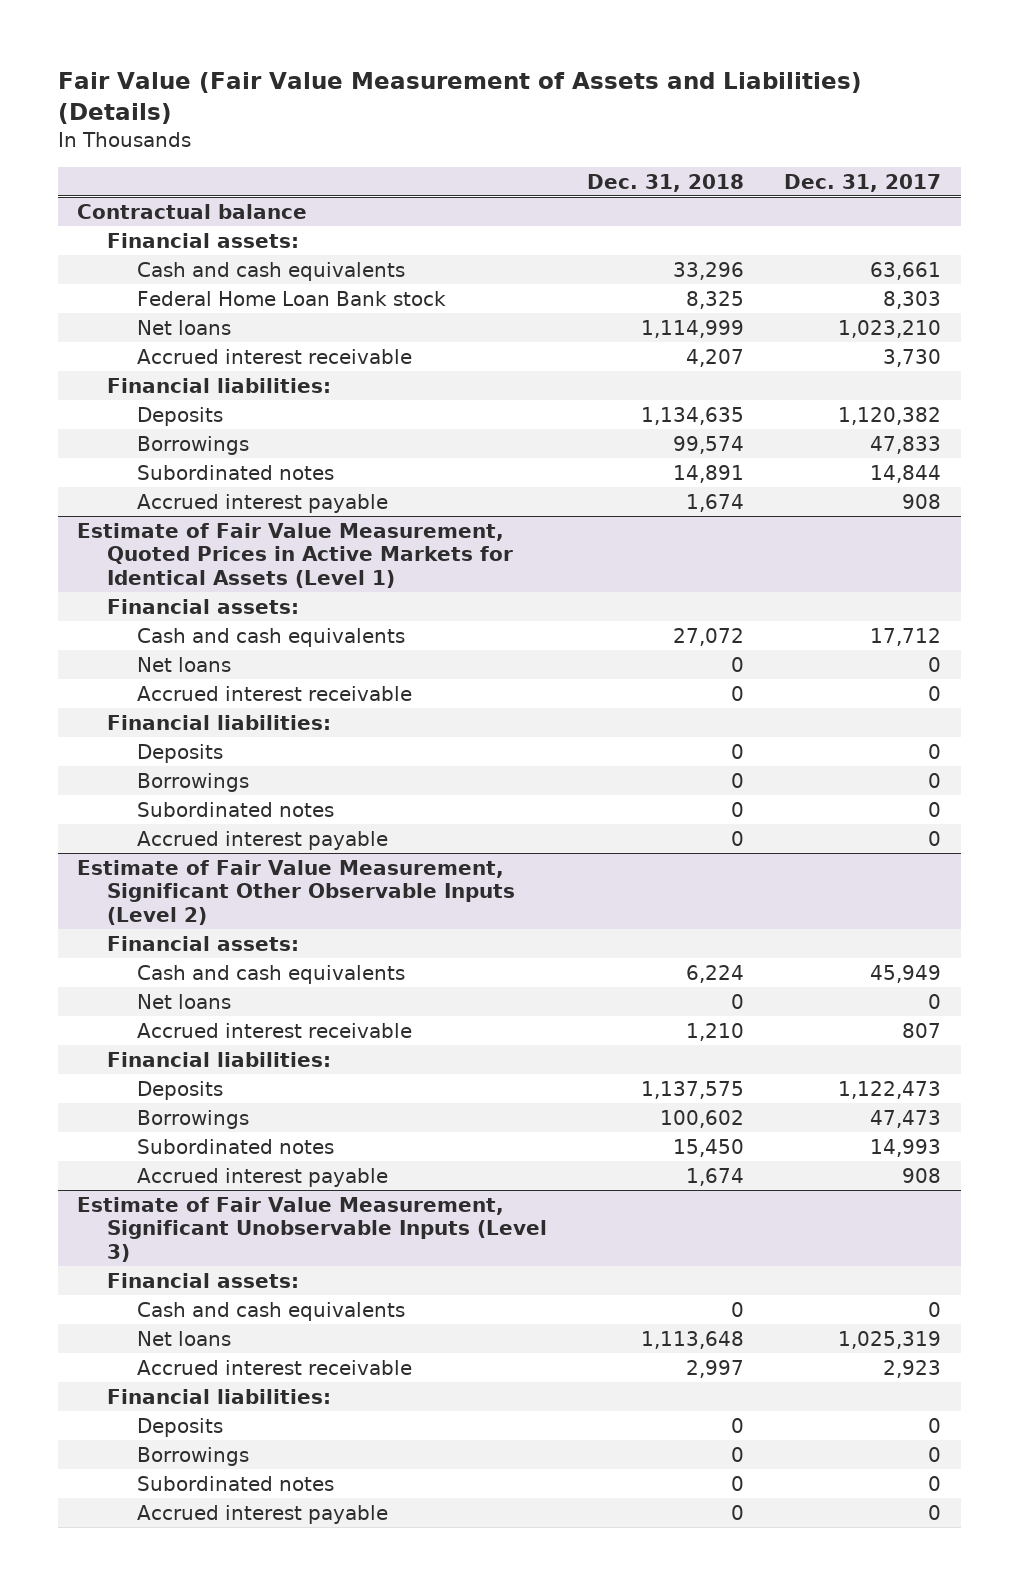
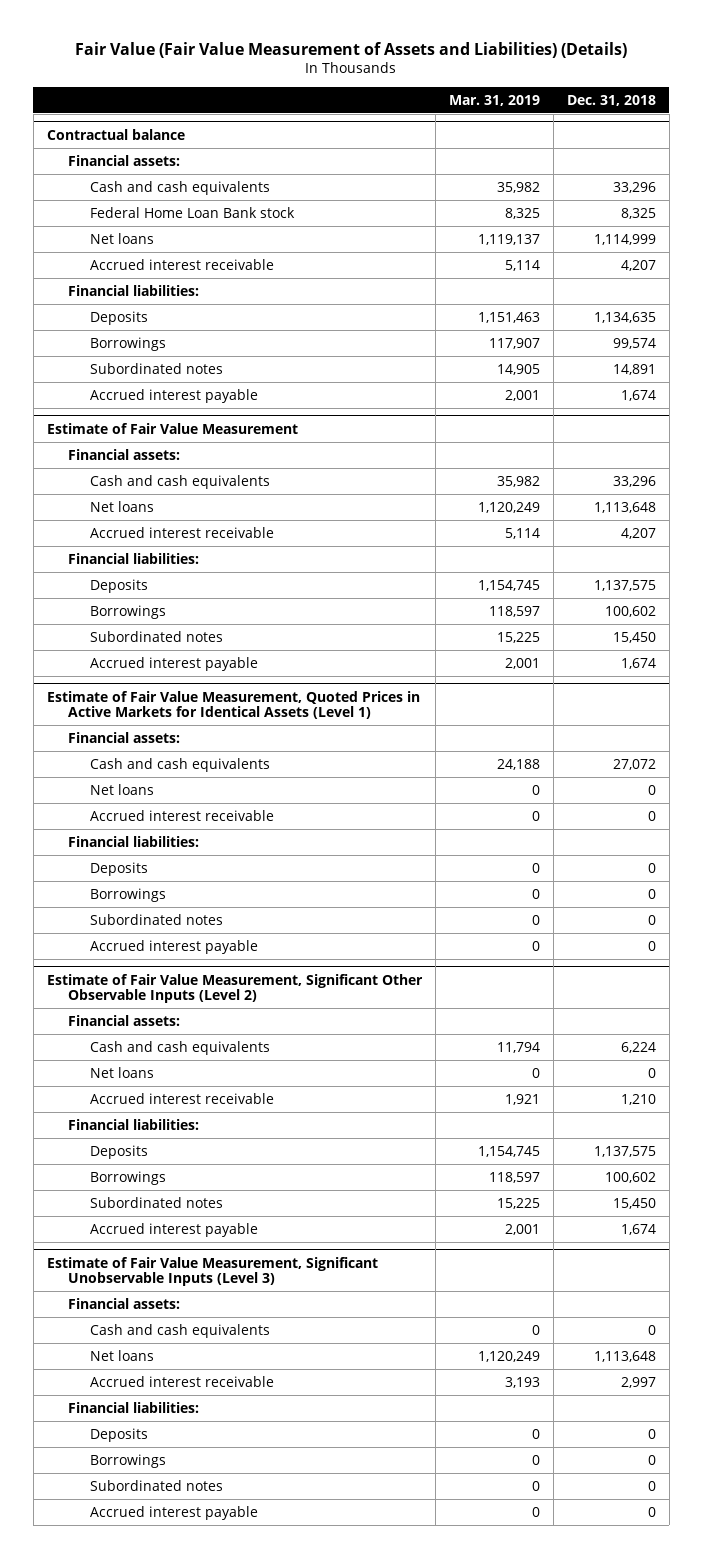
[783,173,941,192] Dec. 31, 2017 -> none
none -> [448,94,540,106] Mar. 31, 2019
none -> [46,422,298,434] Estimate of Fair Value Measurement
none -> [68,448,181,460] Financial assets:
none -> [90,474,271,489] Cash and cash equivalents
none -> [90,500,155,512] Net loans
none -> [90,526,275,538] Accrued interest receivable
none -> [68,552,200,564] Financial liabilities:
none -> [90,578,149,593] Deposits
none -> [90,604,167,619] Borrowings
none -> [90,630,224,642] Subordinated notes
none -> [90,656,259,671] Accrued interest payable

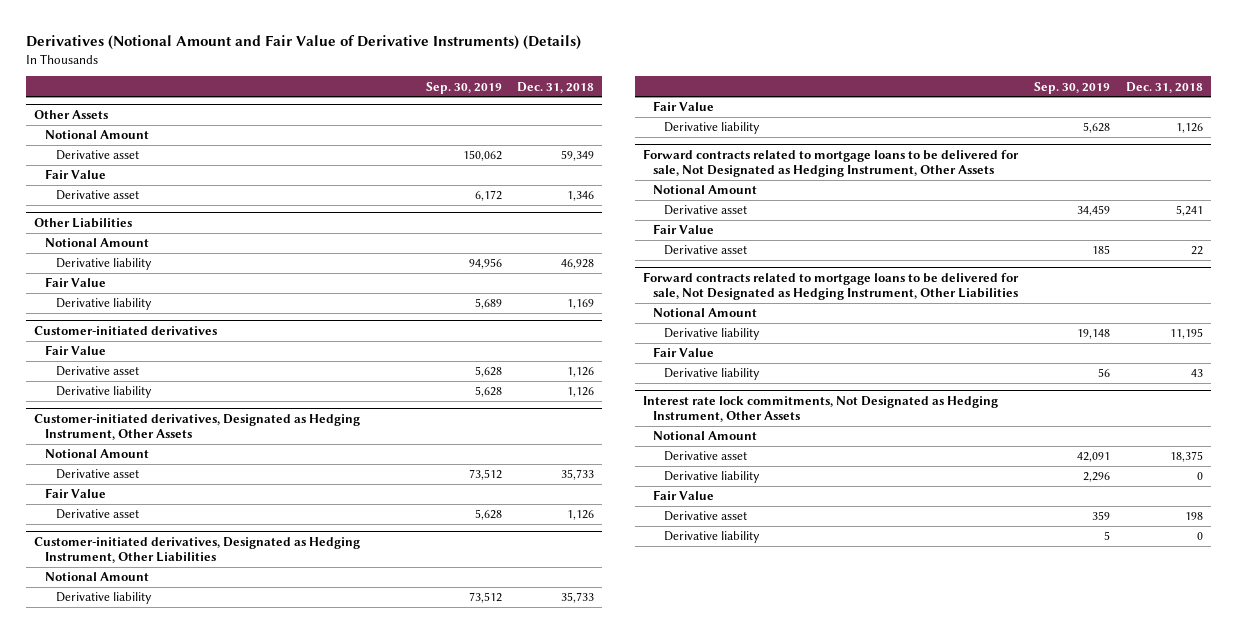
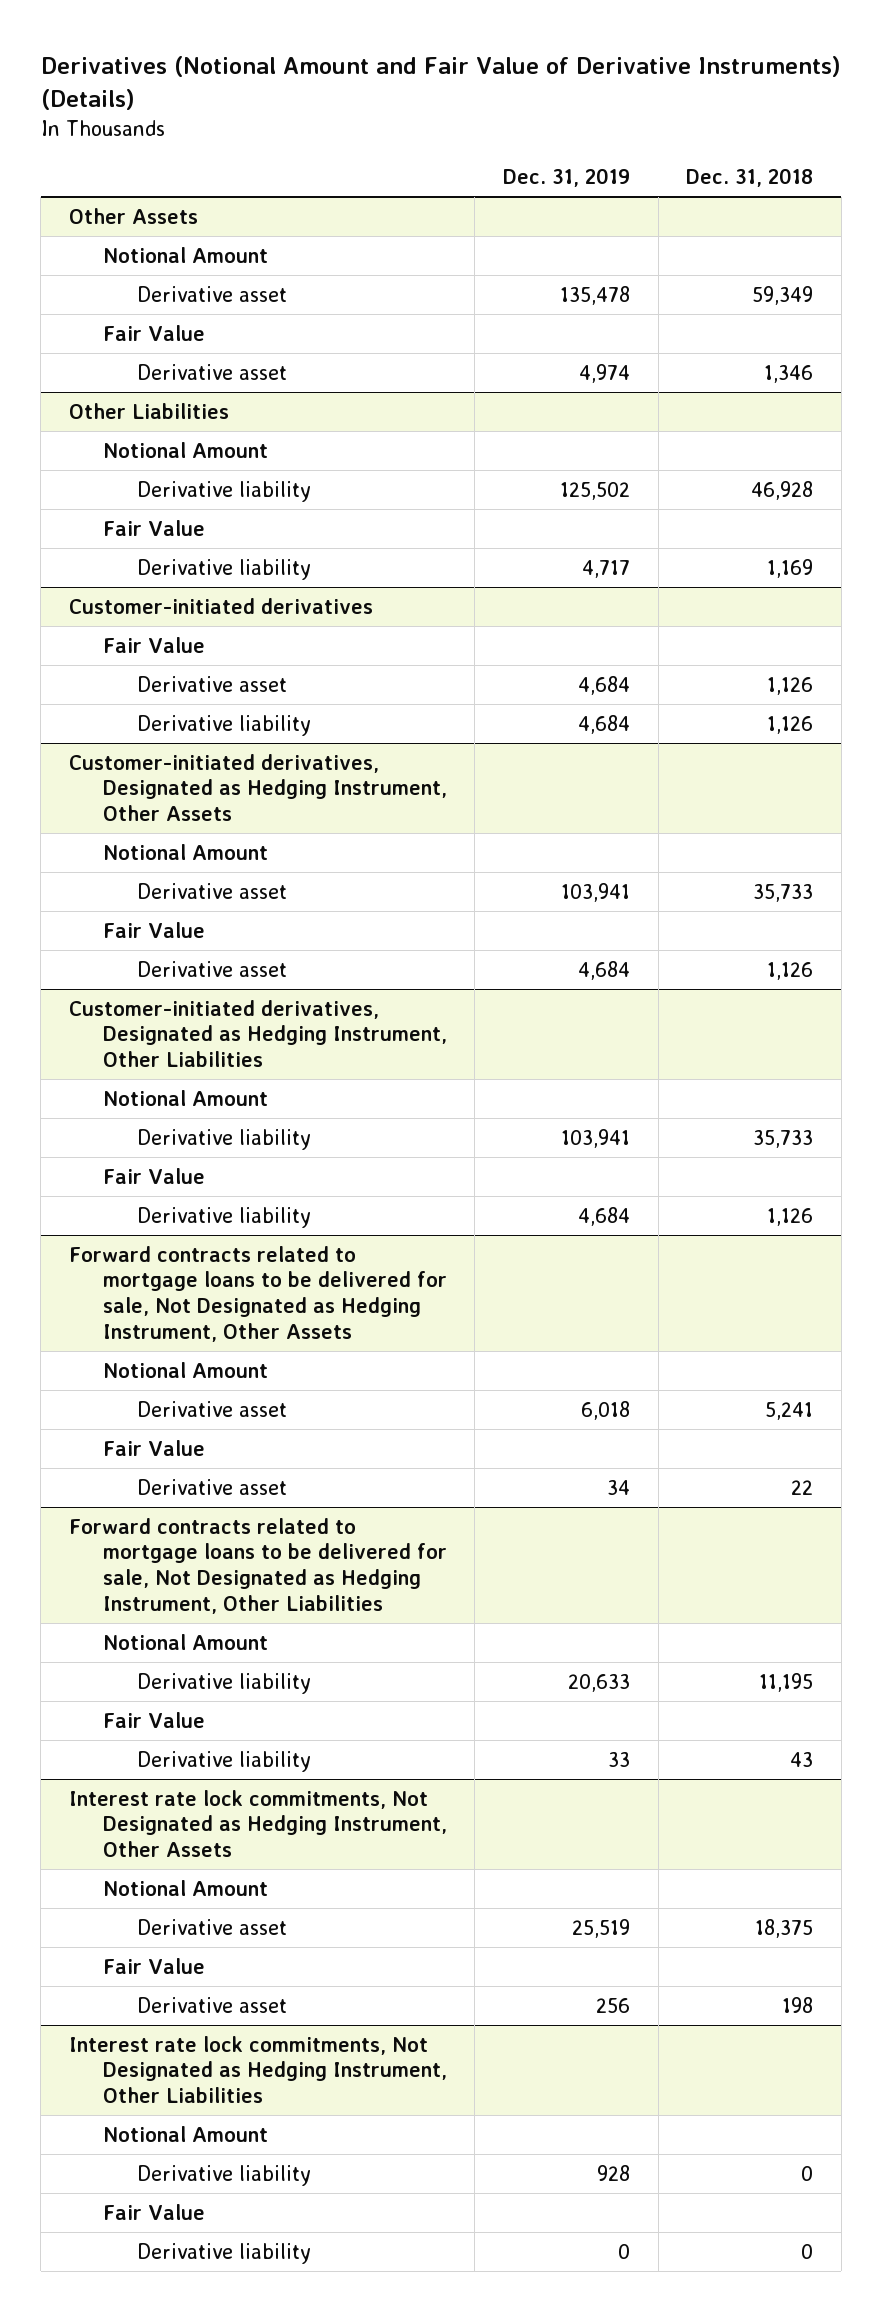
[425,81,502,94] Sep. 30, 2019 -> none
none -> [502,168,630,188] Dec. 31, 2019
[664,471,761,484] Derivative liability -> none
none -> [68,2035,447,2103] Interest rate lock commitments, Not Designated as Hedging Instrument, Other Liabilities
none -> [102,2125,268,2142] Notional Amount
none -> [102,2203,205,2220] Fair Value
none -> [136,2242,311,2264] Derivative liability

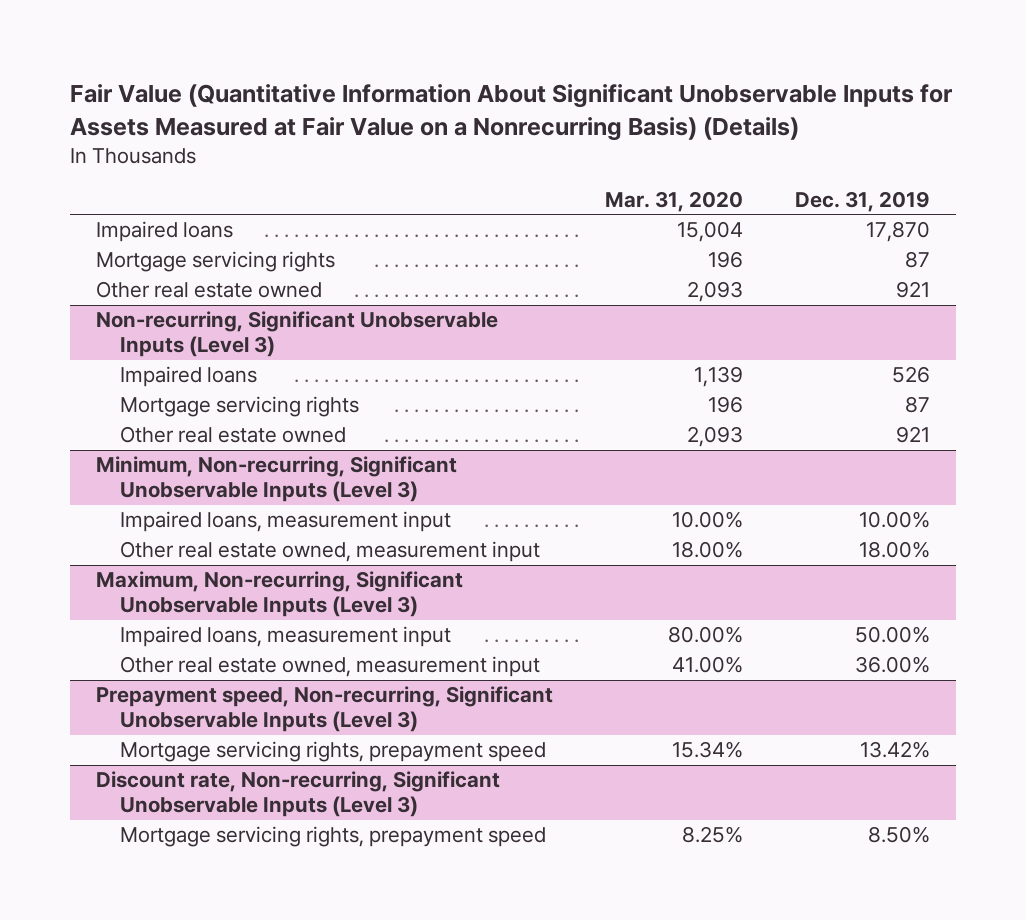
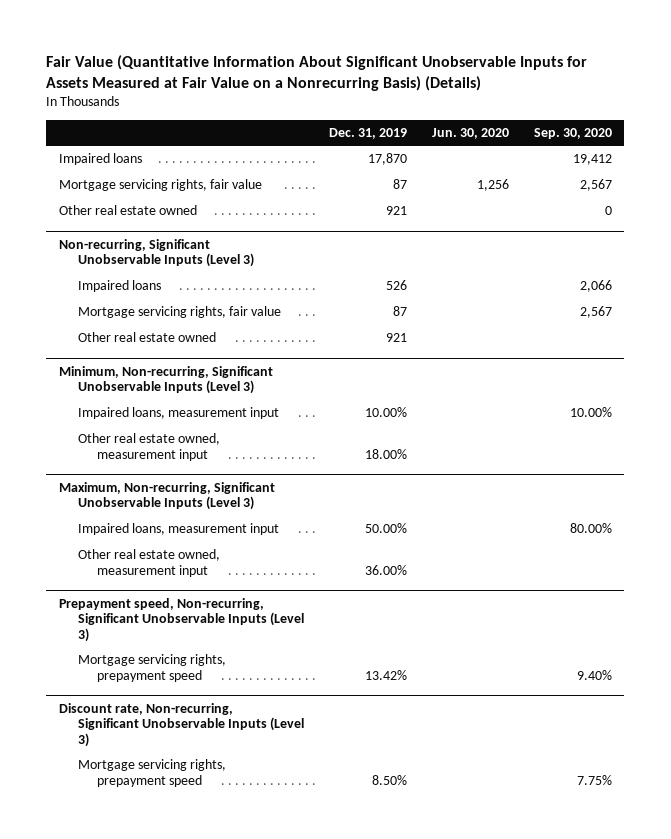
[604,190,743,212] Mar. 31, 2020 -> none
none -> [431,127,509,139] Jun. 30, 2020
none -> [533,127,612,139] Sep. 30, 2020
[95,251,335,273] Mortgage servicing rights -> [58,179,262,192] Mortgage servicing rights, fair value
[120,396,360,418] Mortgage servicing rights -> [77,306,281,319] Mortgage servicing rights, fair value

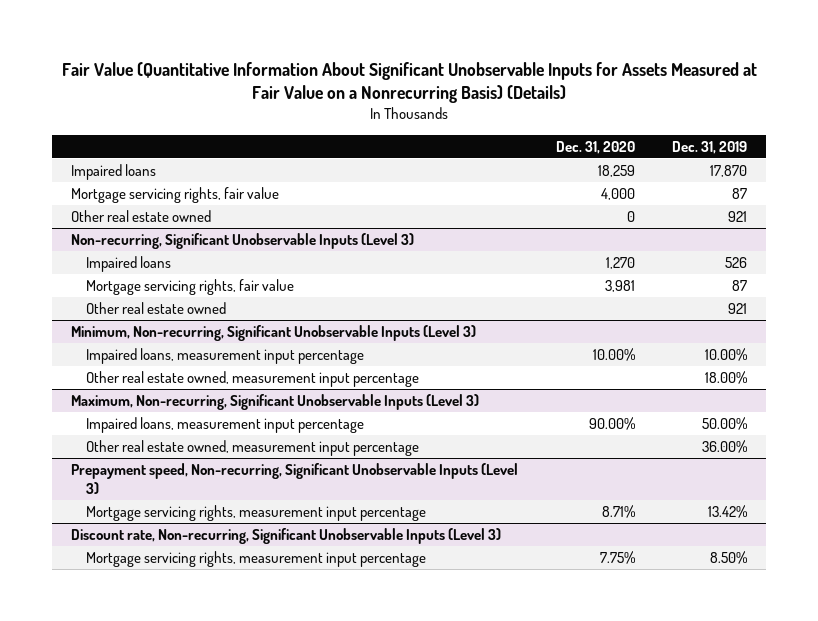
[431,127,509,139] Jun. 30, 2020 -> none
[533,127,612,139] Sep. 30, 2020 -> none
none -> [555,140,635,154] Dec. 31, 2020
[77,407,279,420] Impaired loans, measurement input -> [86,348,365,365] Impaired loans, measurement input percentage
[77,433,220,461] Other real estate owned, measurement input -> [86,371,420,388] Other real estate owned, measurement input percentage
[77,523,279,536] Impaired loans, measurement input -> [86,417,365,434] Impaired loans, measurement input percentage
[77,549,220,577] Other real estate owned, measurement input -> [86,440,420,457] Other real estate owned, measurement input percentage
[77,654,226,682] Mortgage servicing rights, prepayment speed -> [86,505,427,522] Mortgage servicing rights, measurement input percentage
[77,759,226,787] Mortgage servicing rights, prepayment speed -> [86,551,427,568] Mortgage servicing rights, measurement input percentage

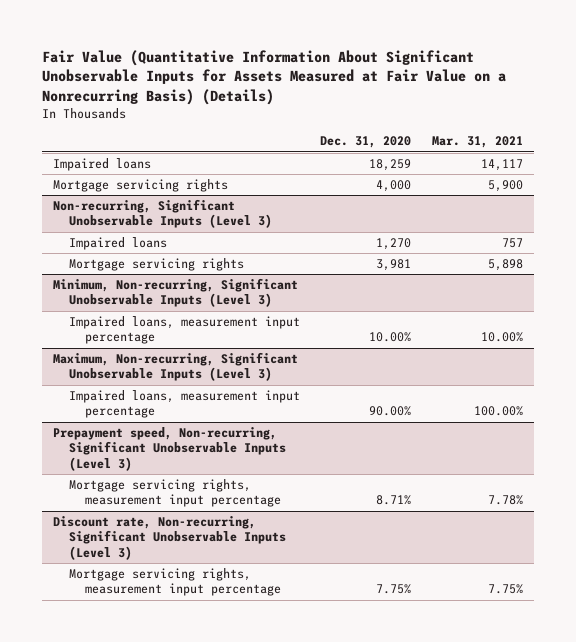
[672,140,748,154] Dec. 31, 2019 -> none
none -> [432,136,524,149] Mar. 31, 2021
[71,210,212,223] Other real estate owned -> none
[71,187,280,204] Mortgage servicing rights, fair value -> [52,179,228,193] Mortgage servicing rights
[86,302,227,315] Other real estate owned -> none
[86,279,295,296] Mortgage servicing rights, fair value -> [68,258,244,272] Mortgage servicing rights
[86,371,420,388] Other real estate owned, measurement input percentage -> none
[86,440,420,457] Other real estate owned, measurement input percentage -> none

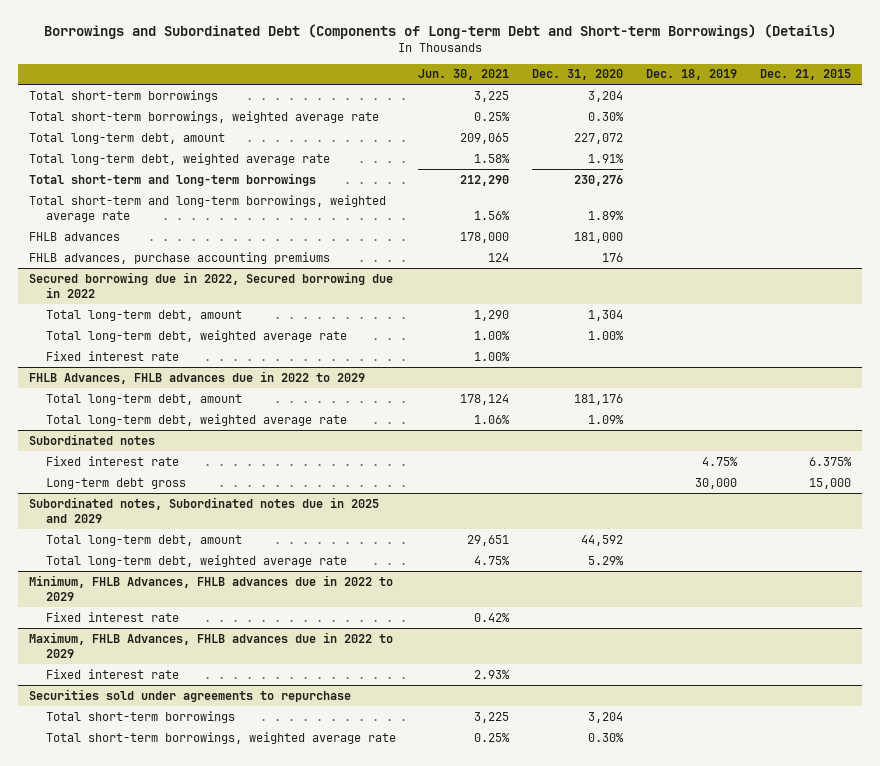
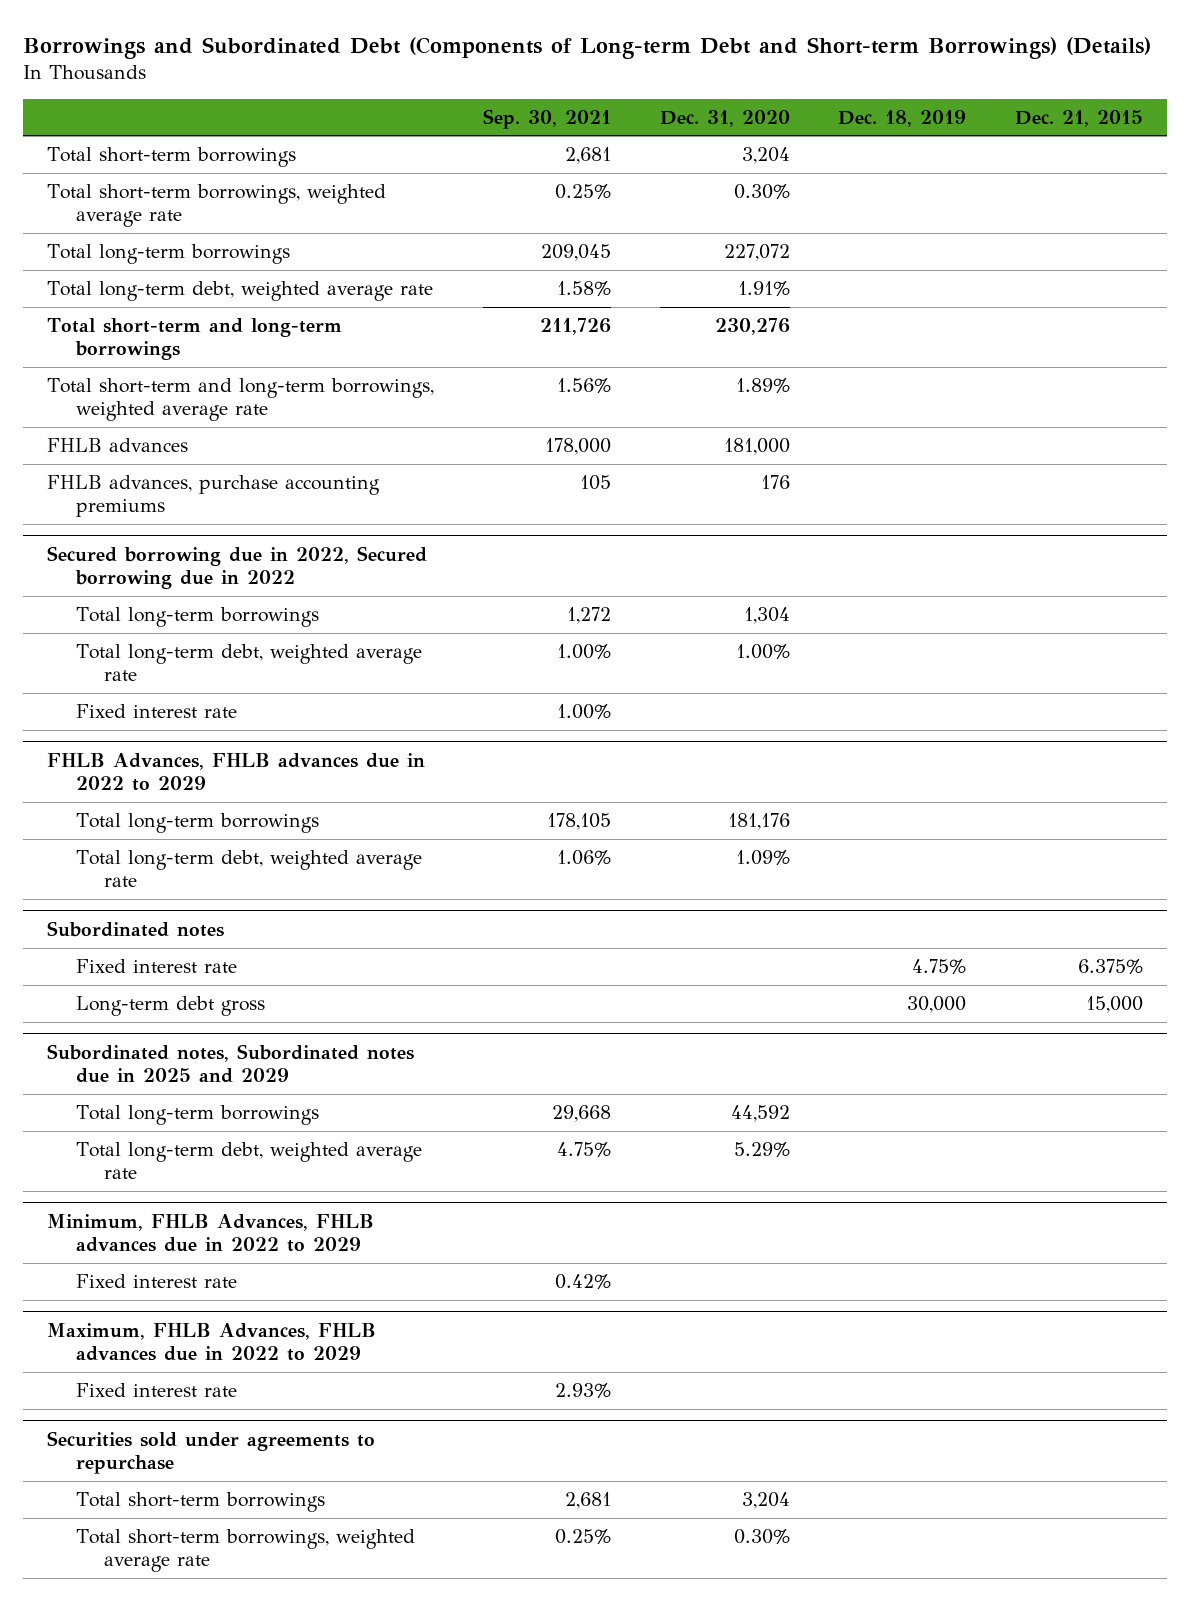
[418,69,510,81] Jun. 30, 2021 -> none
none -> [482,108,611,129] Sep. 30, 2021
[29,132,226,144] Total long-term debt, amount -> [47,244,291,265] Total long-term borrowings
[45,309,242,321] Total long-term debt, amount -> [75,607,319,628] Total long-term borrowings
[45,393,242,405] Total long-term debt, amount -> [75,813,319,834] Total long-term borrowings
[45,534,242,546] Total long-term debt, amount -> [75,1105,319,1126] Total long-term borrowings

